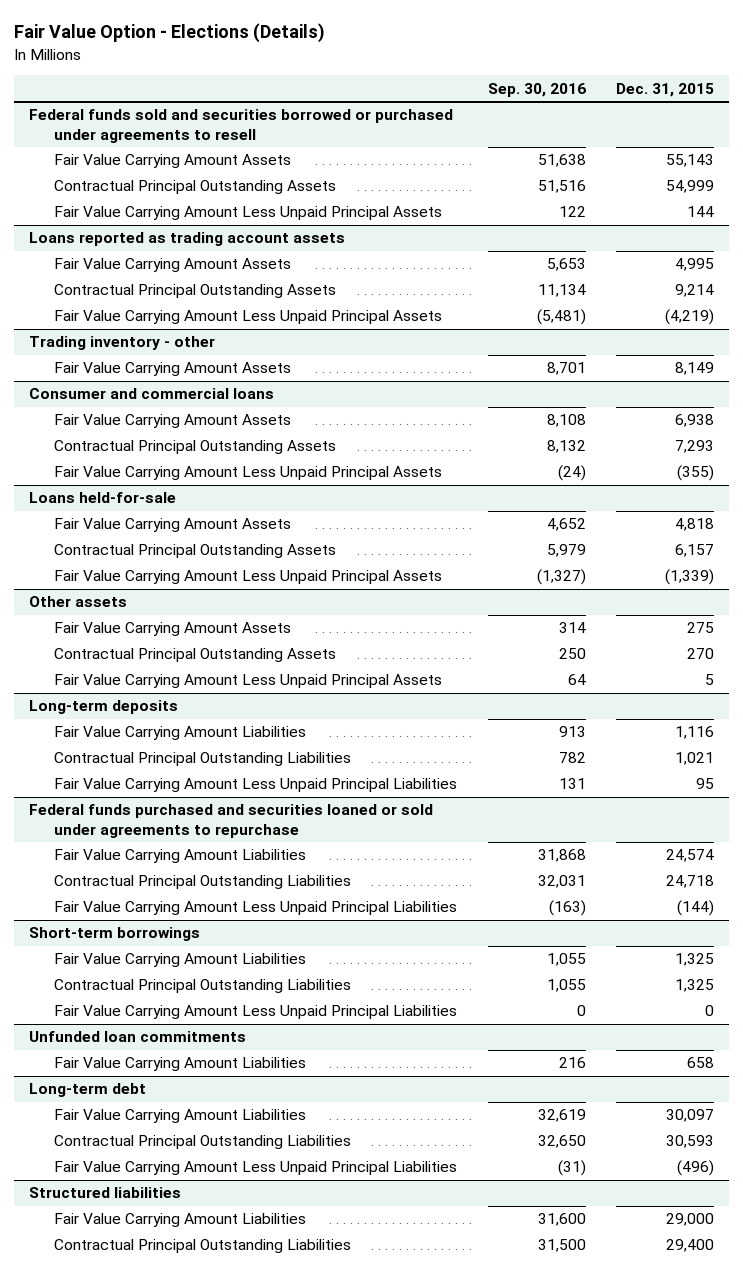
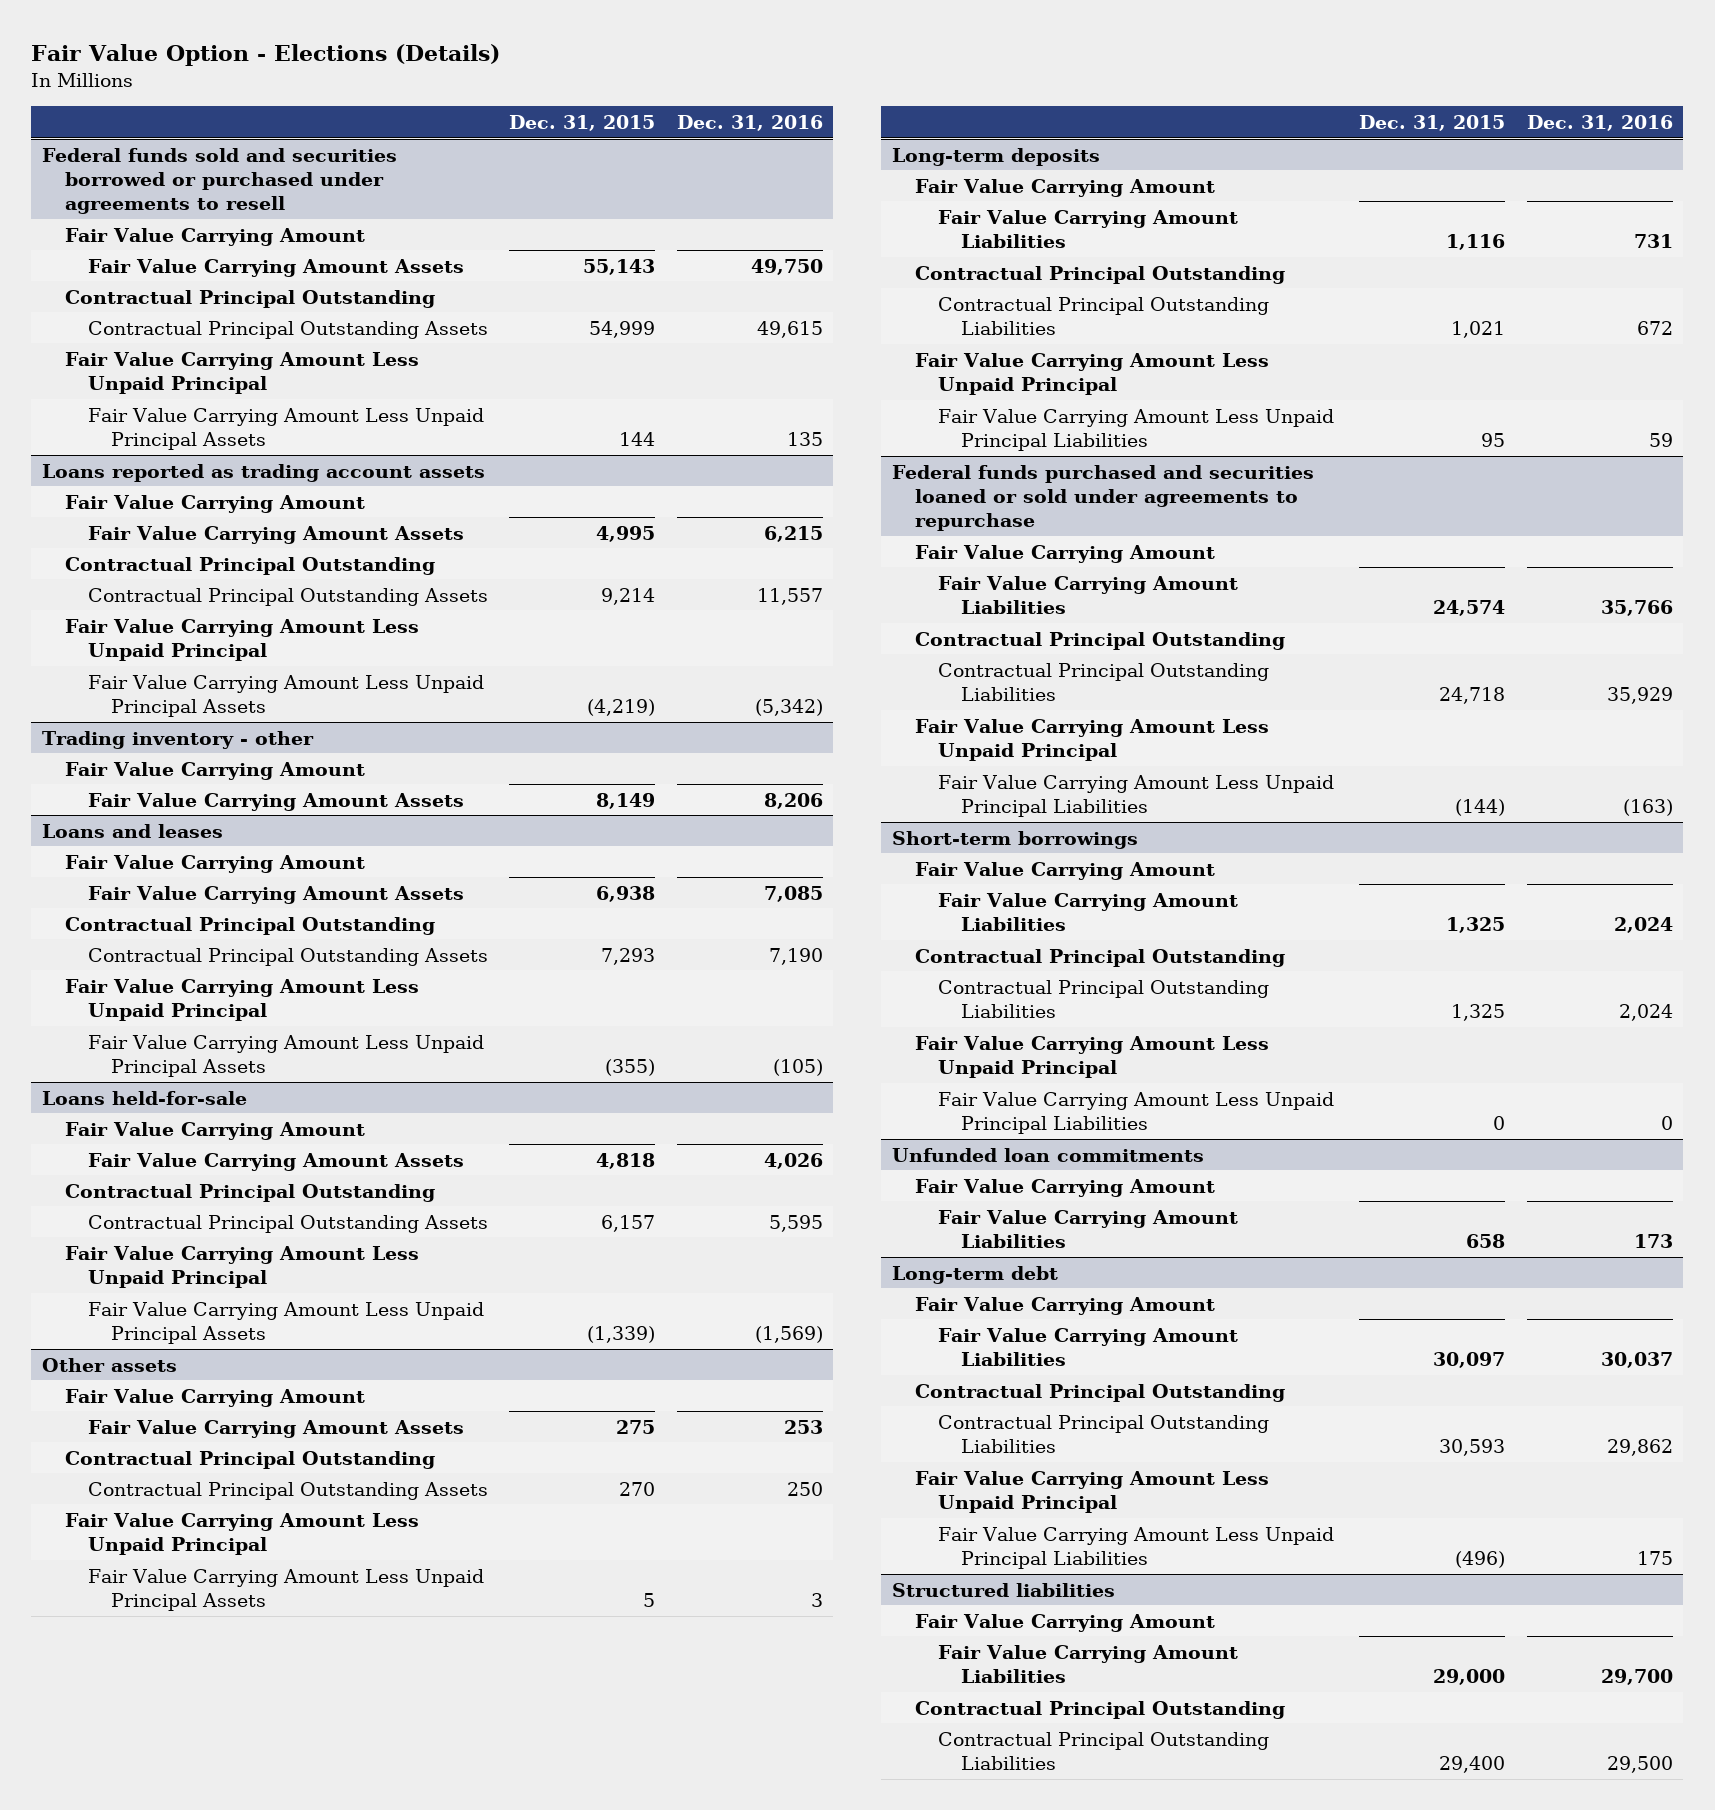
[487,82,586,97] Sep. 30, 2016 -> none
none -> [676,114,823,131] Dec. 31, 2016
none -> [65,227,366,246] Fair Value Carrying Amount
none -> [65,289,436,308] Contractual Principal Outstanding
none -> [65,351,420,395] Fair Value Carrying Amount Less Unpaid Principal
none -> [65,494,366,513] Fair Value Carrying Amount
none -> [65,556,436,575] Contractual Principal Outstanding
none -> [65,618,420,662] Fair Value Carrying Amount Less Unpaid Principal
none -> [65,761,366,780] Fair Value Carrying Amount
[29,388,275,400] Consumer and commercial loans -> [42,823,224,838] Loans and leases
none -> [65,854,366,873] Fair Value Carrying Amount
none -> [65,916,436,935] Contractual Principal Outstanding
none -> [65,978,420,1022] Fair Value Carrying Amount Less Unpaid Principal
none -> [65,1121,366,1140] Fair Value Carrying Amount
none -> [65,1183,436,1202] Contractual Principal Outstanding
none -> [65,1245,420,1289] Fair Value Carrying Amount Less Unpaid Principal
none -> [65,1388,366,1407] Fair Value Carrying Amount
none -> [65,1450,436,1469] Contractual Principal Outstanding
none -> [65,1512,420,1556] Fair Value Carrying Amount Less Unpaid Principal
none -> [914,178,1215,197] Fair Value Carrying Amount
none -> [914,265,1285,284] Contractual Principal Outstanding
none -> [914,352,1269,396] Fair Value Carrying Amount Less Unpaid Principal
none -> [914,544,1215,563] Fair Value Carrying Amount
none -> [914,631,1285,650] Contractual Principal Outstanding
none -> [914,718,1269,762] Fair Value Carrying Amount Less Unpaid Principal
none -> [914,861,1215,880] Fair Value Carrying Amount
none -> [914,948,1285,967] Contractual Principal Outstanding
none -> [914,1035,1269,1079] Fair Value Carrying Amount Less Unpaid Principal
none -> [914,1178,1215,1197] Fair Value Carrying Amount
none -> [914,1296,1215,1315] Fair Value Carrying Amount
none -> [914,1383,1285,1402] Contractual Principal Outstanding
none -> [914,1470,1269,1514] Fair Value Carrying Amount Less Unpaid Principal
none -> [914,1613,1215,1632] Fair Value Carrying Amount
none -> [914,1700,1285,1719] Contractual Principal Outstanding

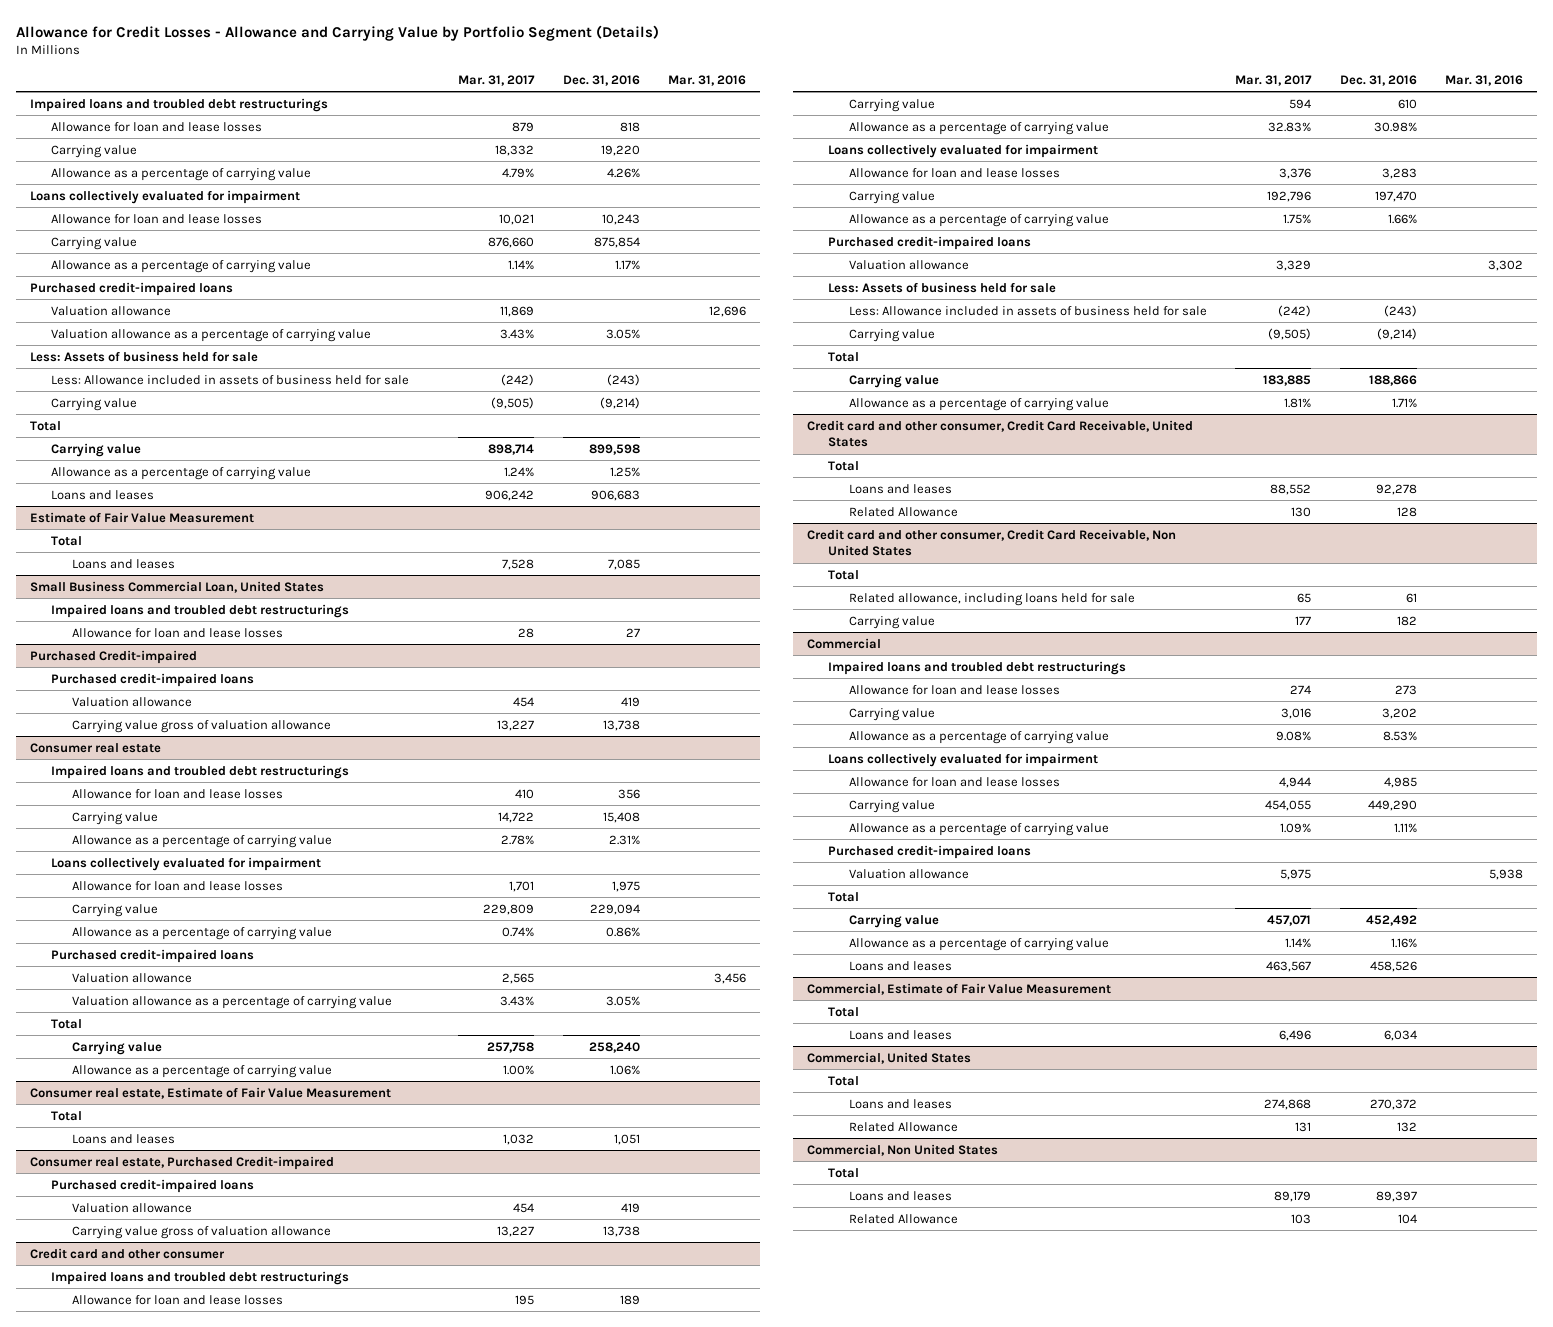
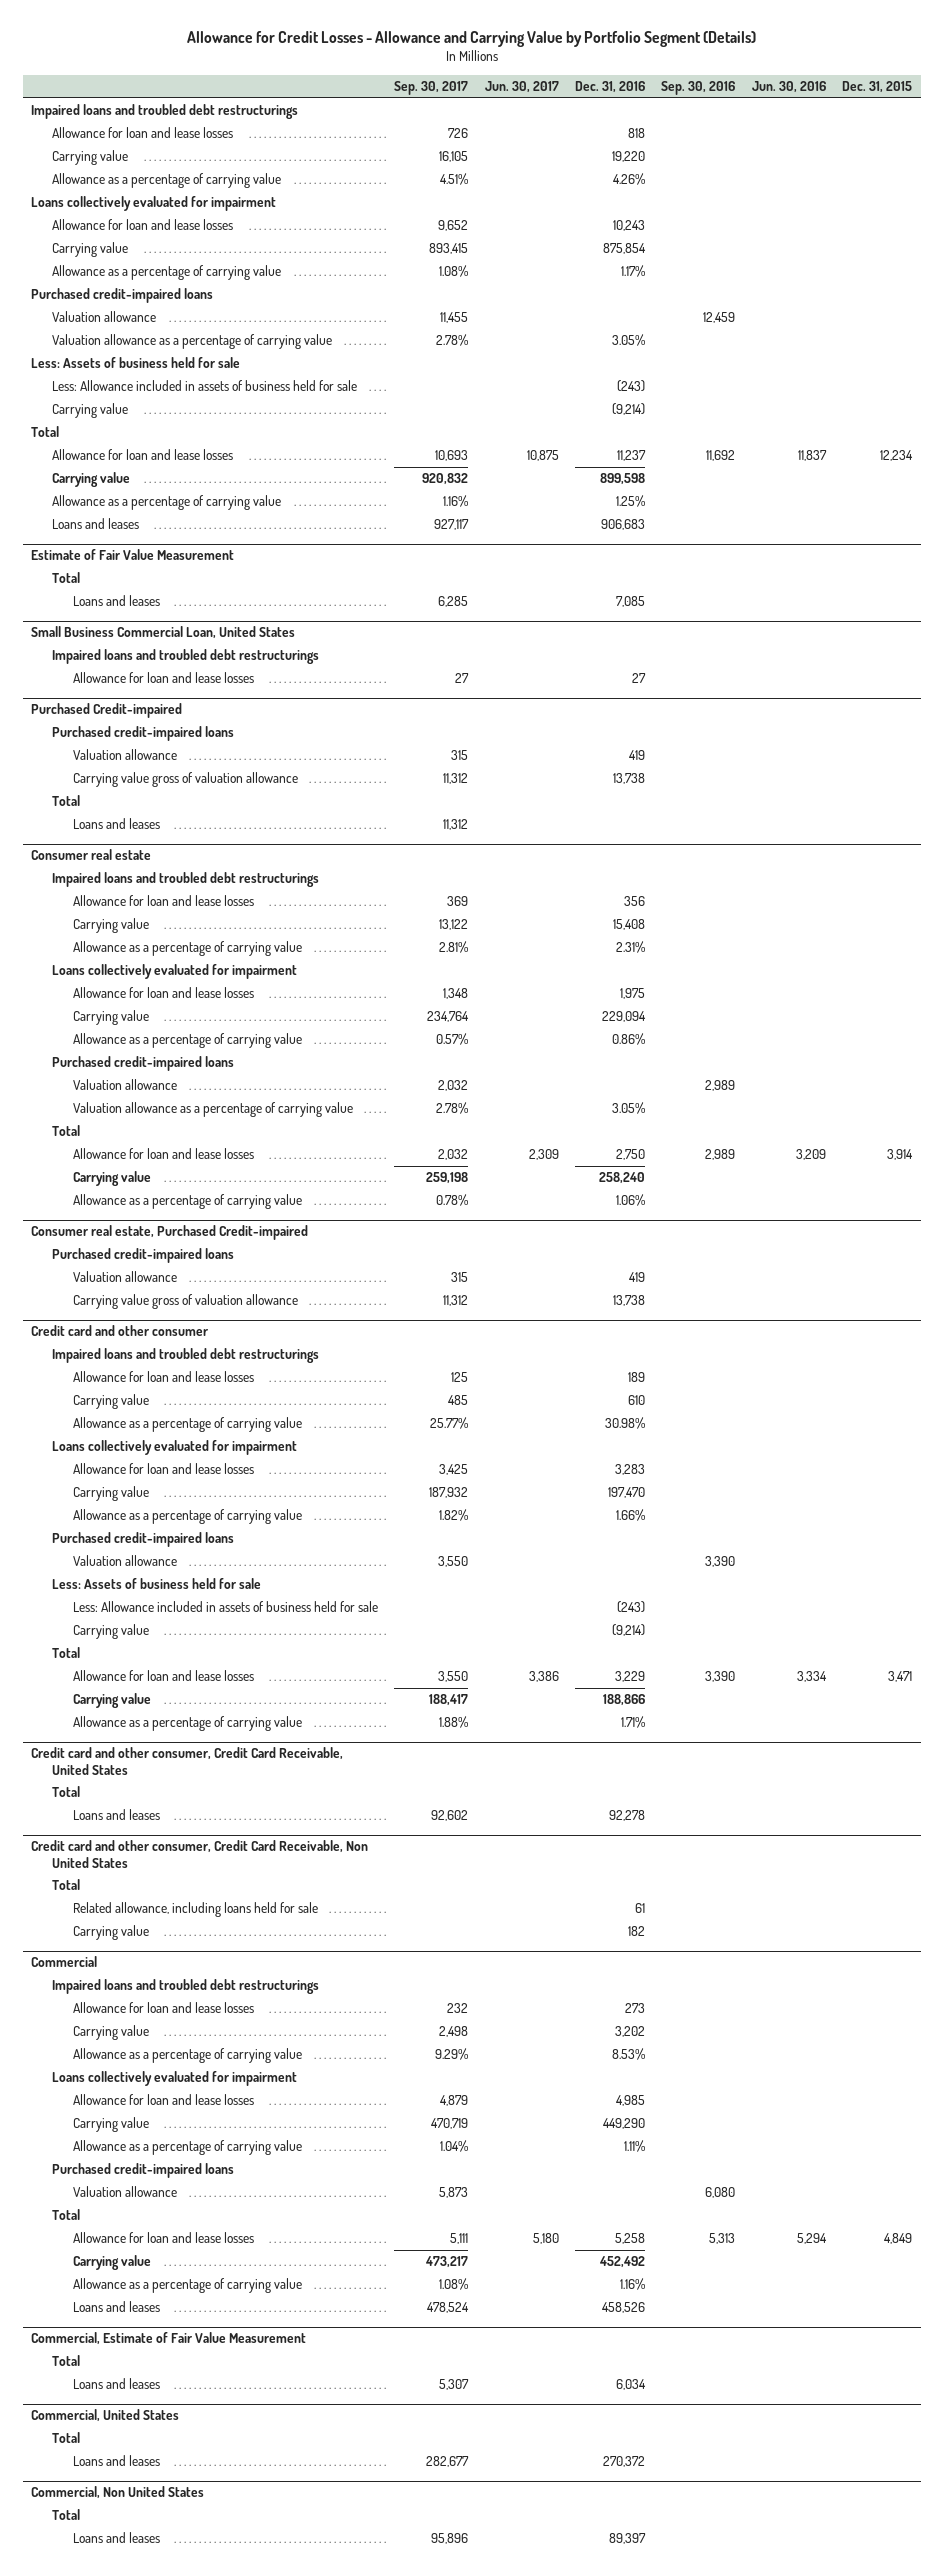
[458,74,536,86] Mar. 31, 2017 -> none
[667,74,746,86] Mar. 31, 2016 -> none
none -> [394,81,469,96] Sep. 30, 2017
none -> [484,81,559,94] Jun. 30, 2017
none -> [661,81,736,96] Sep. 30, 2016
none -> [751,81,826,94] Jun. 30, 2016
none -> [842,81,913,94] Dec. 31, 2015
none -> [51,449,233,461] Allowance for loan and lease losses
none -> [51,795,80,807] Total
none -> [72,818,160,830] Loans and leases
none -> [72,1148,254,1160] Allowance for loan and lease losses
[30,1086,392,1099] Consumer real estate, Estimate of Fair Value Measurement -> none
[51,1110,83,1121] Total -> none
[71,1133,175,1144] Loans and leases -> none
none -> [72,1670,254,1682] Allowance for loan and lease losses
[849,506,959,517] Related Allowance -> none
none -> [72,2232,254,2244] Allowance for loan and lease losses
[849,1121,959,1132] Related Allowance -> none
[849,1213,959,1224] Related Allowance -> none

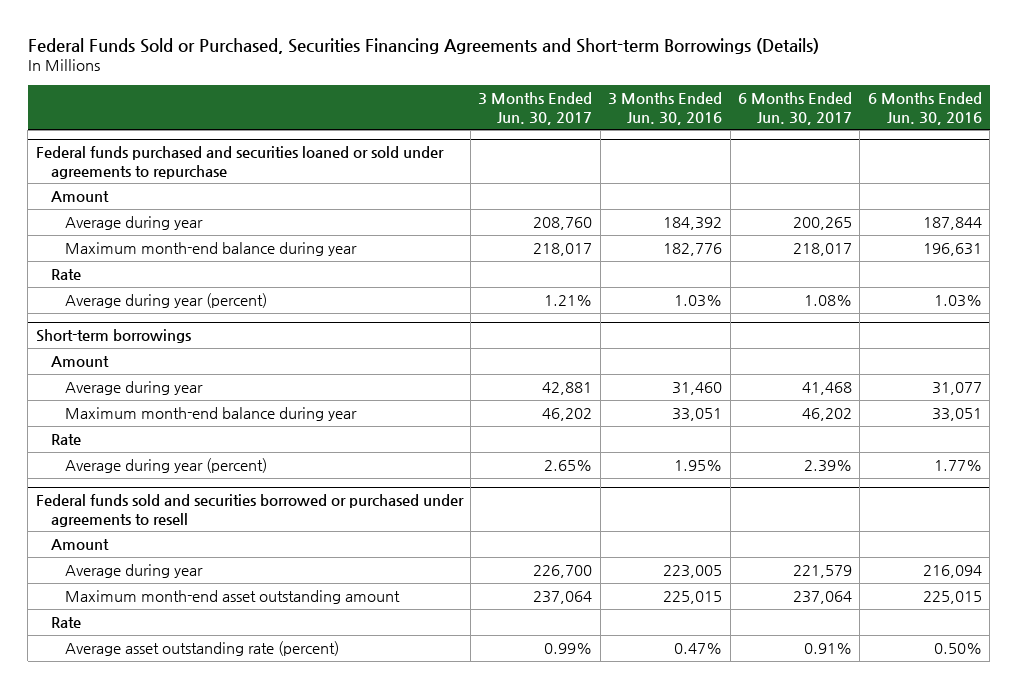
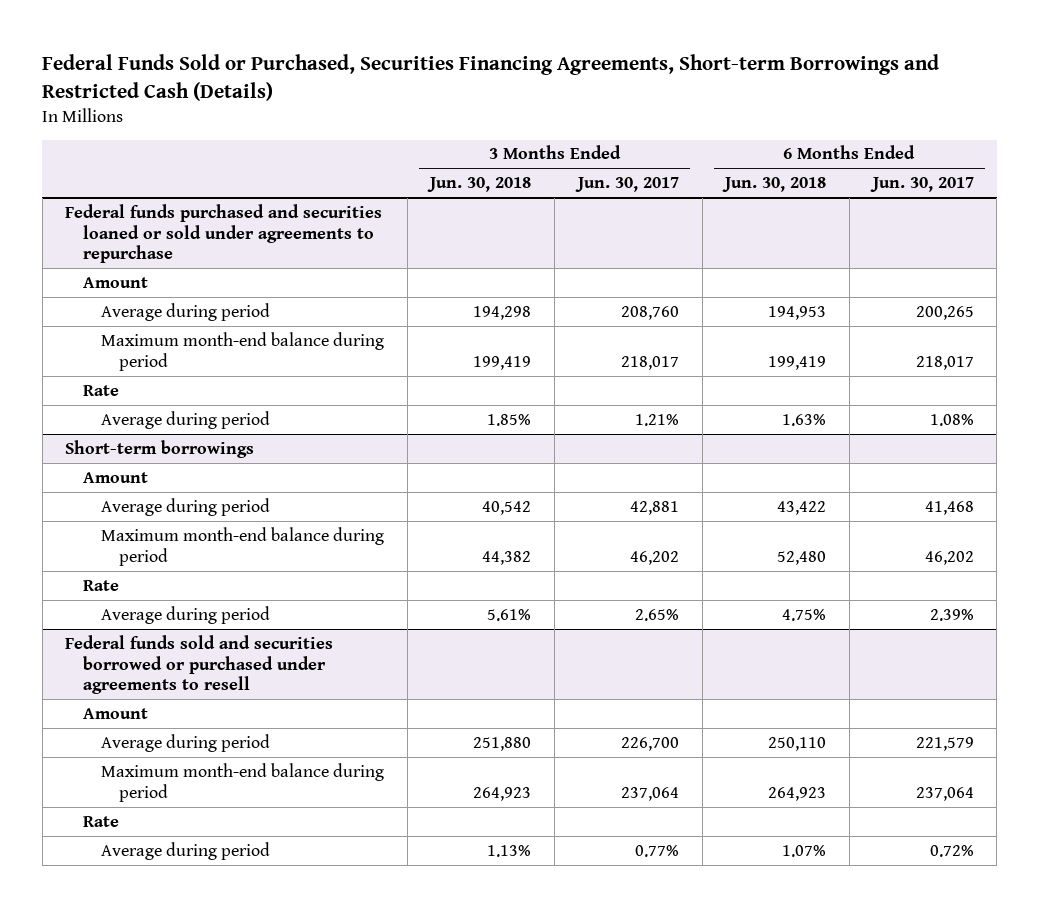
[27,37,819,54] Federal Funds Sold or Purchased, Securities Financing Agreements and Short-term Borrowings (Details) -> [42,53,940,101] Federal Funds Sold or Purchased, Securities Financing Agreements, Short-term Borrowings and Restricted Cash (Details)
[608,92,723,125] 3 Months Ended Jun. 30, 2016 -> none
[867,92,982,125] 6 Months Ended Jun. 30, 2016 -> none
none -> [427,177,532,193] Jun. 30, 2018
none -> [722,177,827,193] Jun. 30, 2018
[65,216,204,231] Average during year -> [101,302,271,321] Average during period
[65,242,358,257] Maximum month-end balance during year -> [101,331,385,371] Maximum month-end balance during period
[65,293,268,309] Average during year (percent) -> [101,410,271,429] Average during period
[65,381,204,396] Average during year -> [101,497,271,516] Average during period
[65,407,358,422] Maximum month-end balance during year -> [101,526,385,566] Maximum month-end balance during period
[65,458,268,474] Average during year (percent) -> [101,605,271,624] Average during period
[65,564,204,579] Average during year -> [101,733,271,752] Average during period
[65,590,401,605] Maximum month-end asset outstanding amount -> [101,762,385,802] Maximum month-end balance during period
[65,641,340,657] Average asset outstanding rate (percent) -> none
none -> [101,841,271,860] Average during period

